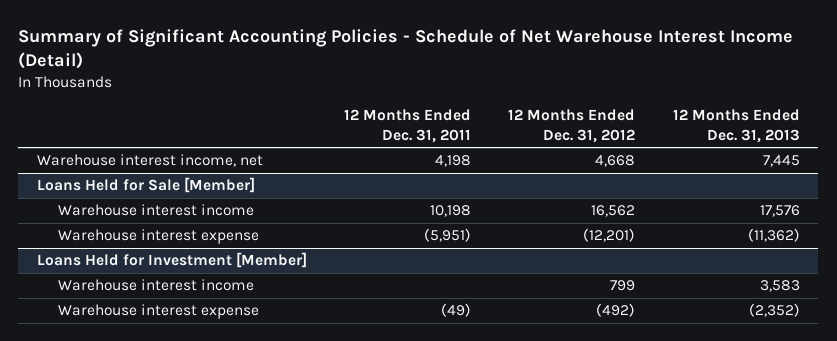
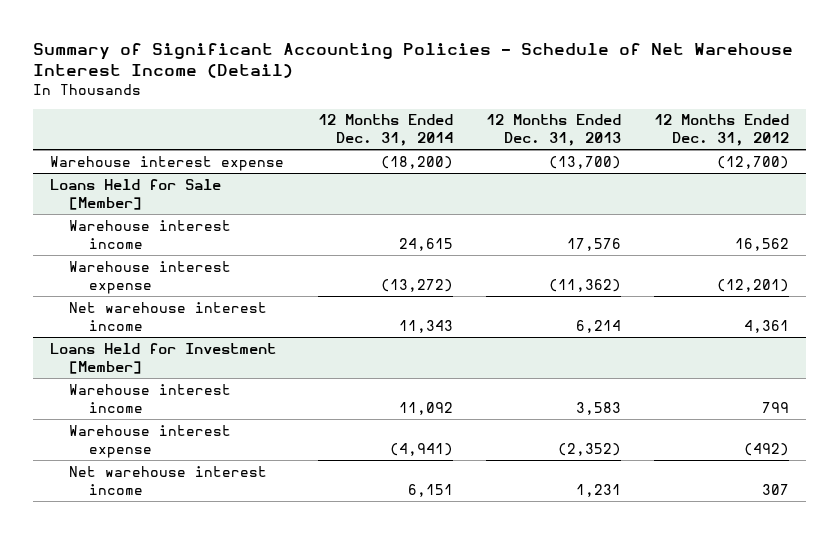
[344,109,472,144] 12 Months Ended Dec. 31, 2011 -> none
none -> [317,114,453,147] 12 Months Ended Dec. 31, 2014
[36,154,263,168] Warehouse interest income, net -> none
none -> [50,155,285,171] Warehouse interest expense
none -> [69,301,268,331] Net warehouse interest income
none -> [69,465,268,495] Net warehouse interest income

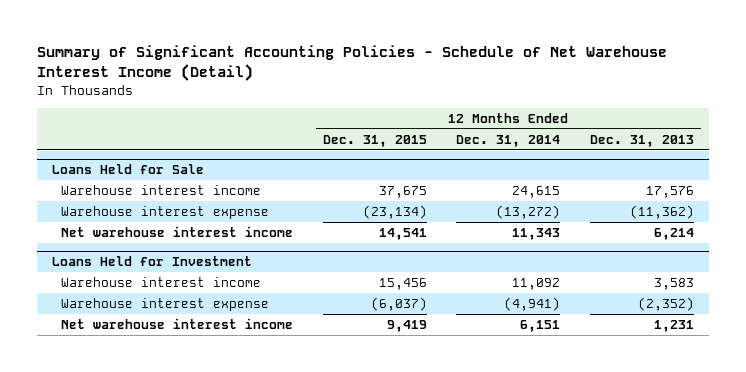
[654,114,790,147] 12 Months Ended Dec. 31, 2012 -> none
none -> [322,134,427,147] Dec. 31, 2015
[50,155,285,171] Warehouse interest expense -> none
[50,178,222,210] Loans Held for Sale [Member] -> [51,164,204,175] Loans Held for Sale
[50,342,277,374] Loans Held for Investment [Member] -> [51,256,252,267] Loans Held for Investment

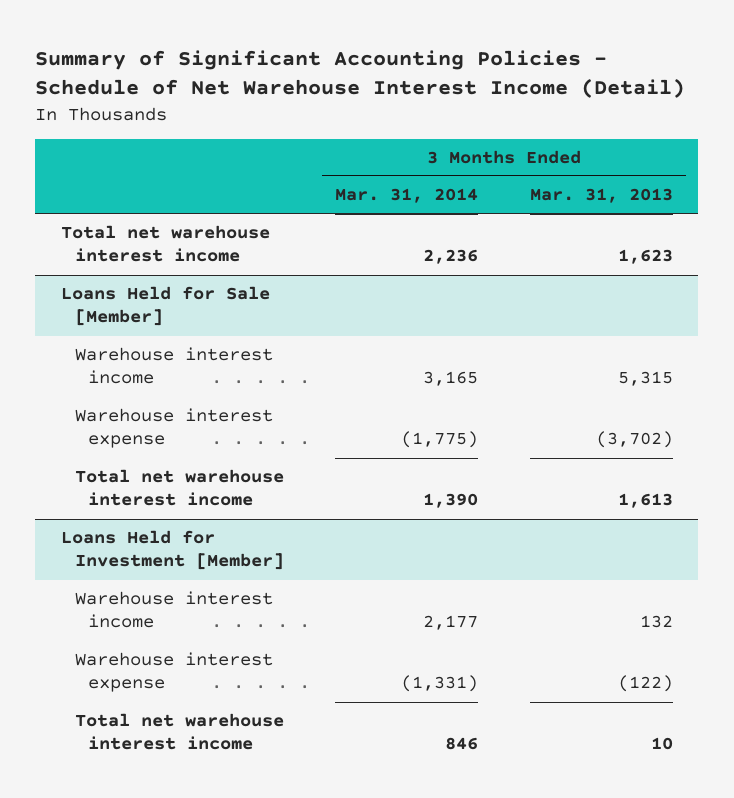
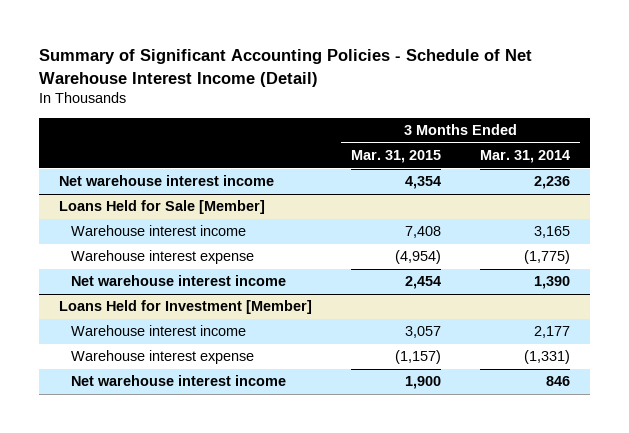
[529,188,673,204] Mar. 31, 2013 -> none
none -> [350,150,441,164] Mar. 31, 2015
[61,225,271,263] Total net warehouse interest income -> [58,175,274,187] Net warehouse interest income
[74,469,284,507] Total net warehouse interest income -> [71,275,287,287] Net warehouse interest income
[74,713,284,751] Total net warehouse interest income -> [71,375,287,387] Net warehouse interest income

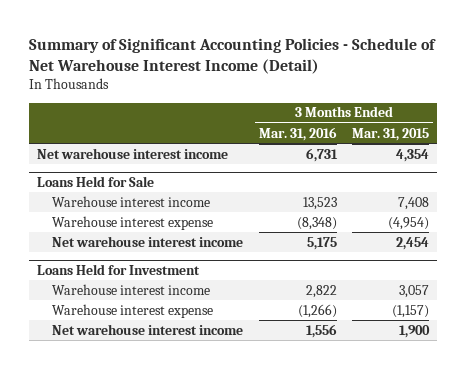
[480,150,571,164] Mar. 31, 2014 -> none
none -> [258,126,337,141] Mar. 31, 2016
[58,200,265,215] Loans Held for Sale [Member] -> [37,175,155,187] Loans Held for Sale
[58,300,312,315] Loans Held for Investment [Member] -> [37,263,201,275] Loans Held for Investment

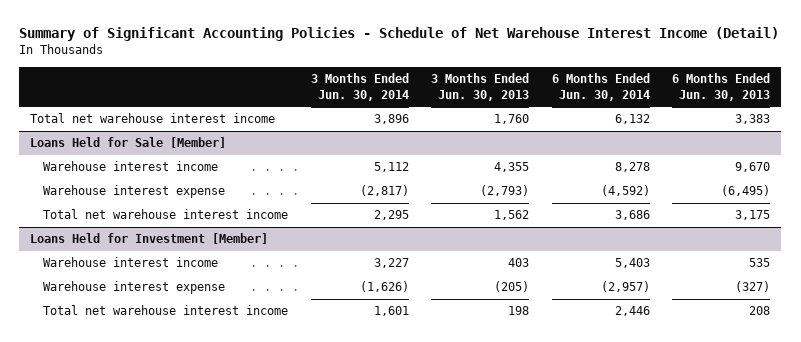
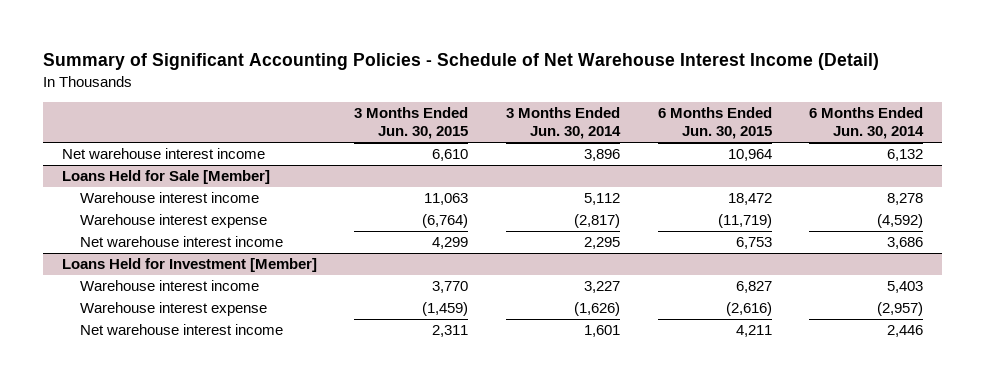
[431,72,530,101] 3 Months Ended Jun. 30, 2013 -> none
[672,72,771,101] 6 Months Ended Jun. 30, 2013 -> none
none -> [354,106,469,140] 3 Months Ended Jun. 30, 2015
none -> [657,106,772,140] 6 Months Ended Jun. 30, 2015
[30,113,276,124] Total net warehouse interest income -> [61,148,265,160] Net warehouse interest income
[43,209,289,220] Total net warehouse interest income -> [80,236,284,248] Net warehouse interest income
[43,305,289,316] Total net warehouse interest income -> [80,324,284,336] Net warehouse interest income

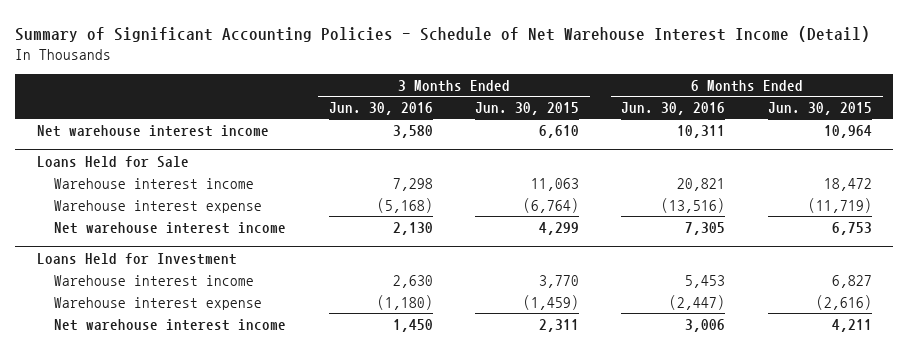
[506,106,622,140] 3 Months Ended Jun. 30, 2014 -> none
[809,106,925,140] 6 Months Ended Jun. 30, 2014 -> none
none -> [328,102,433,116] Jun. 30, 2016
none -> [621,102,726,116] Jun. 30, 2016
[61,170,270,185] Loans Held for Sale [Member] -> [36,155,189,168] Loans Held for Sale
[61,258,317,273] Loans Held for Investment [Member] -> [36,252,237,265] Loans Held for Investment

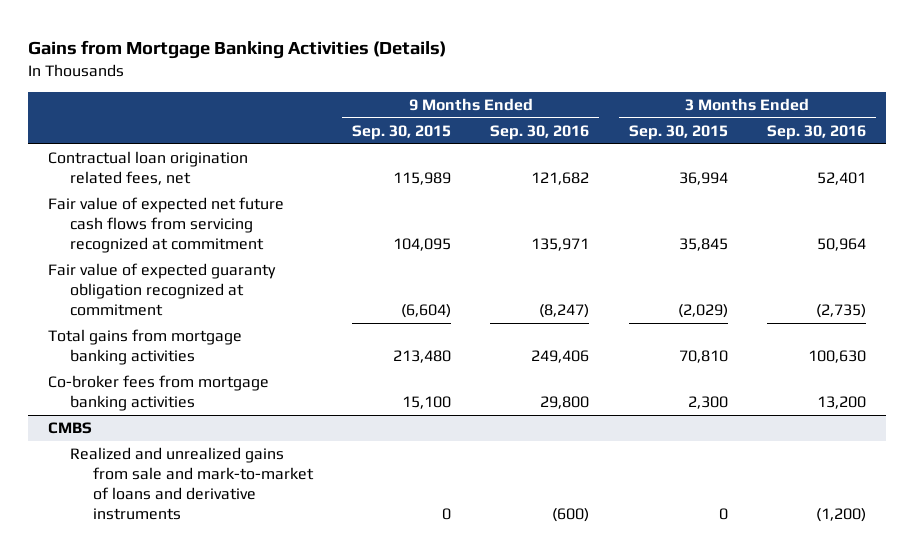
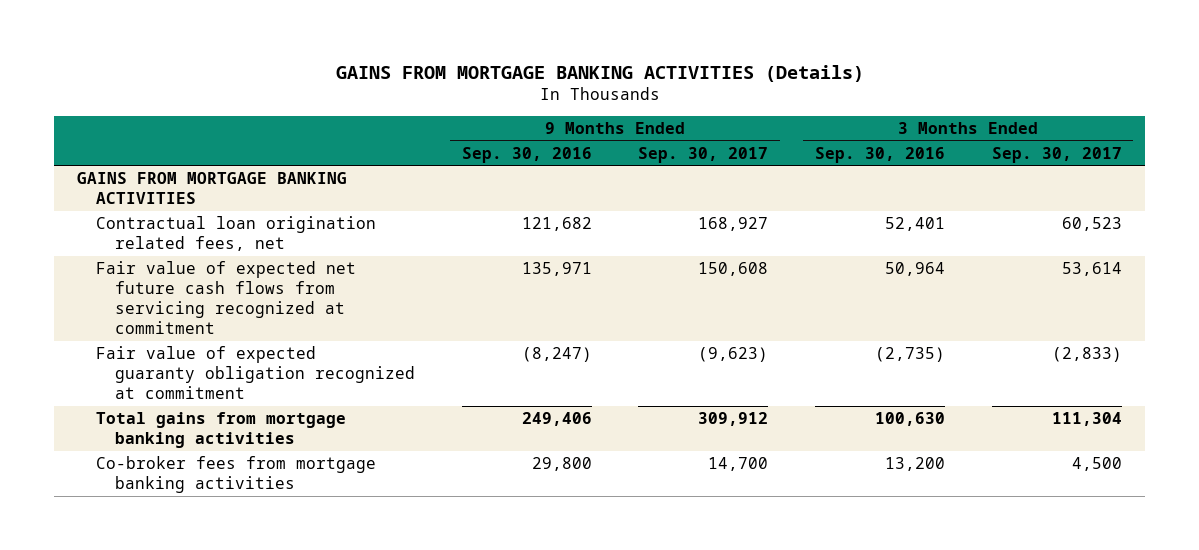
[28,39,447,59] Gains from Mortgage Banking Activities (Details) -> [335,64,864,82] GAINS FROM MORTGAGE BANKING ACTIVITIES (Details)
[352,124,452,140] Sep. 30, 2015 -> none
[628,124,728,140] Sep. 30, 2015 -> none
none -> [638,146,769,163] Sep. 30, 2017
none -> [991,146,1122,163] Sep. 30, 2017
none -> [77,172,348,205] GAINS FROM MORTGAGE BANKING ACTIVITIES
[48,422,93,435] CMBS -> none
[70,447,314,521] Realized and unrealized gains from sale and mark-to-market of loans and derivative instruments -> none

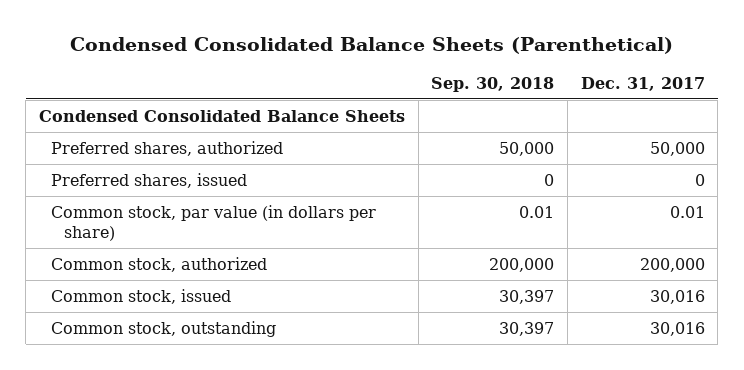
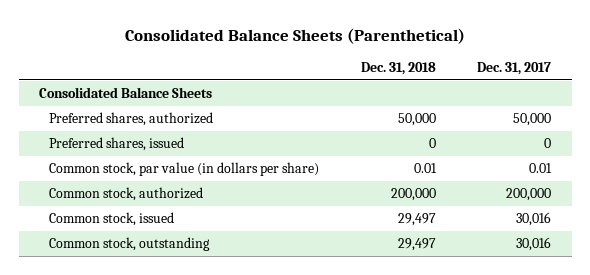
[69,36,673,54] Condensed Consolidated Balance Sheets (Parenthetical) -> [125,27,466,44] Consolidated Balance Sheets (Parenthetical)
[431,76,555,92] Sep. 30, 2018 -> none
none -> [360,62,436,76] Dec. 31, 2018
[39,109,406,122] Condensed Consolidated Balance Sheets -> [39,87,213,99] Consolidated Balance Sheets

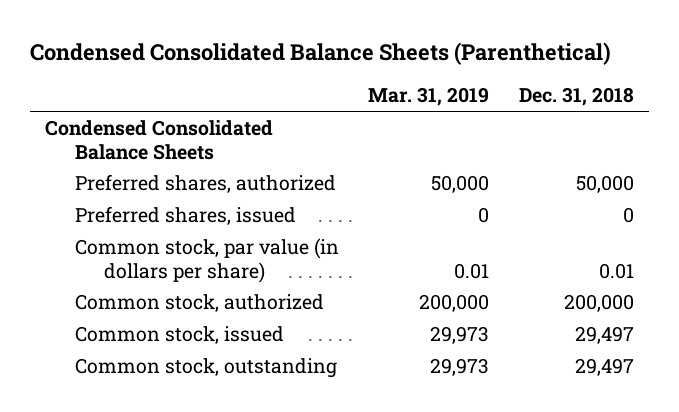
[125,27,466,44] Consolidated Balance Sheets (Parenthetical) -> [30,42,612,66] Condensed Consolidated Balance Sheets (Parenthetical)
[476,62,551,76] Dec. 31, 2017 -> none
none -> [368,87,490,107] Mar. 31, 2019
[39,87,213,99] Consolidated Balance Sheets -> [45,119,274,160] Condensed Consolidated Balance Sheets

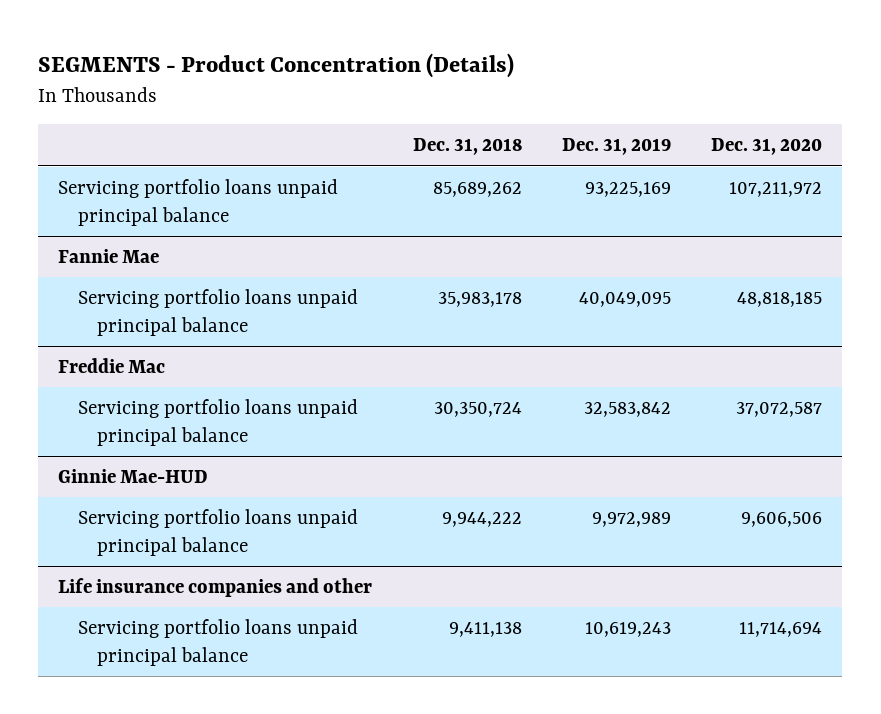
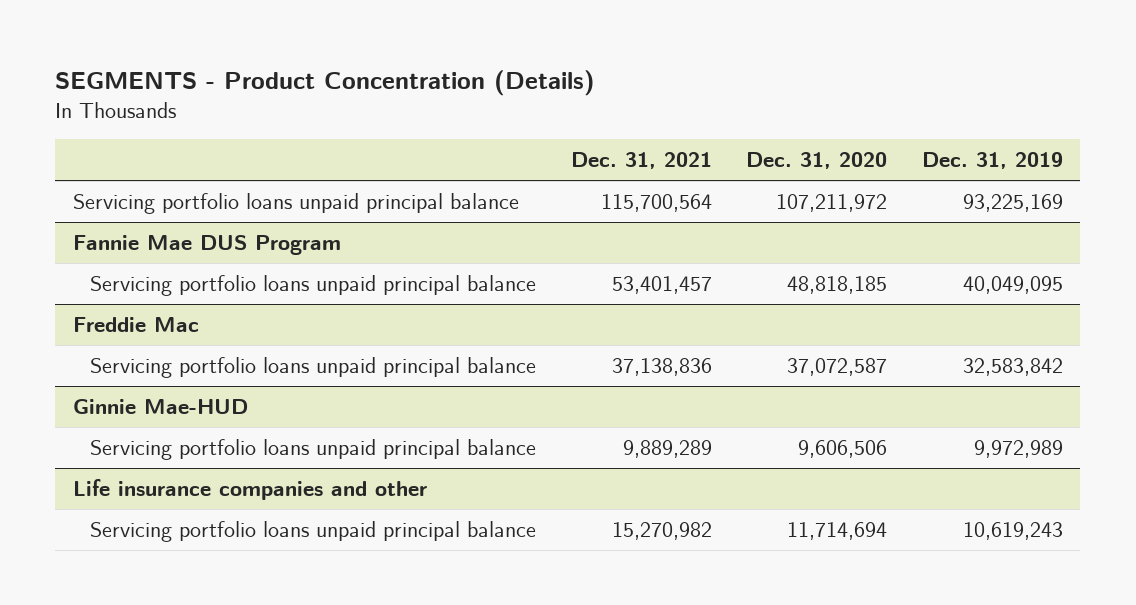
[412,138,522,156] Dec. 31, 2018 -> none
none -> [570,152,712,170] Dec. 31, 2021
[58,248,160,263] Fannie Mae -> [72,235,341,256] Fannie Mae DUS Program

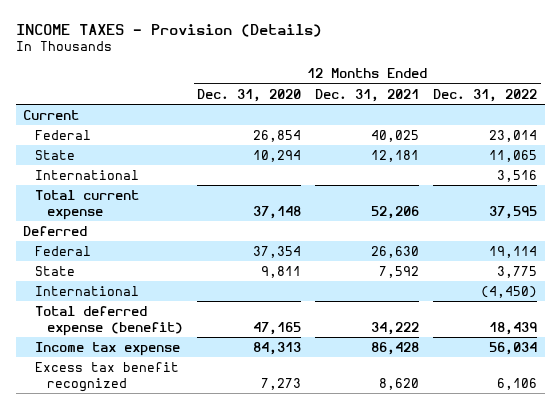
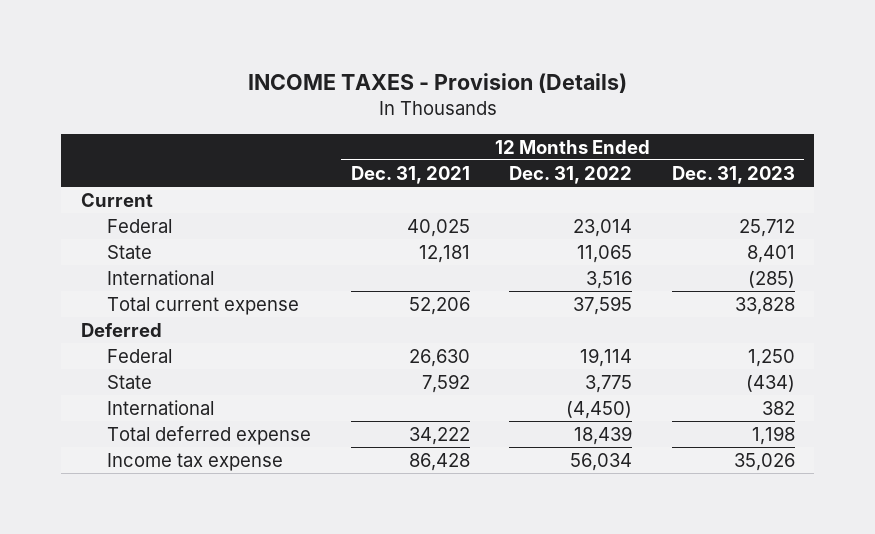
[197,88,302,102] Dec. 31, 2020 -> none
none -> [671,165,795,184] Dec. 31, 2023
[34,305,184,336] Total deferred expense (benefit) -> [107,425,312,445] Total deferred expense
[34,361,179,392] Excess tax benefit recognized -> none

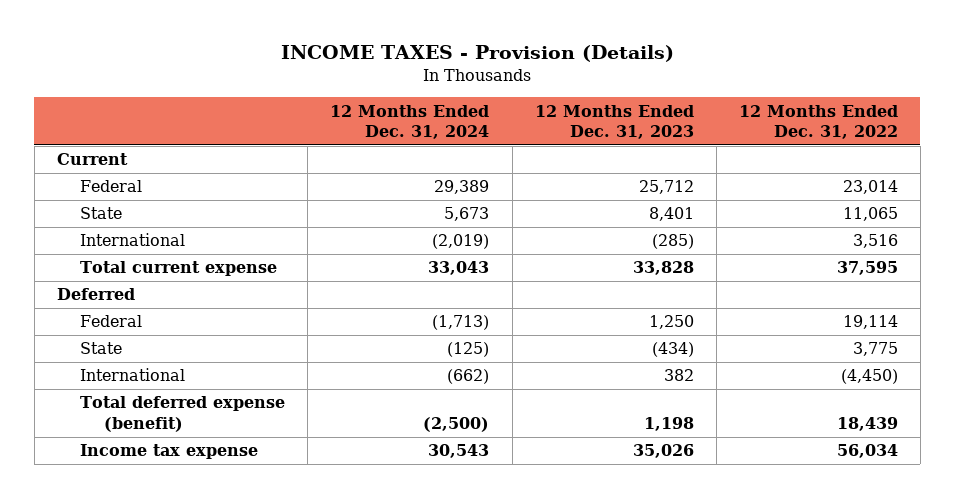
[350,165,470,184] Dec. 31, 2021 -> none
none -> [330,104,490,140] 12 Months Ended Dec. 31, 2024
[107,425,312,445] Total deferred expense -> [80,396,286,432] Total deferred expense (benefit)

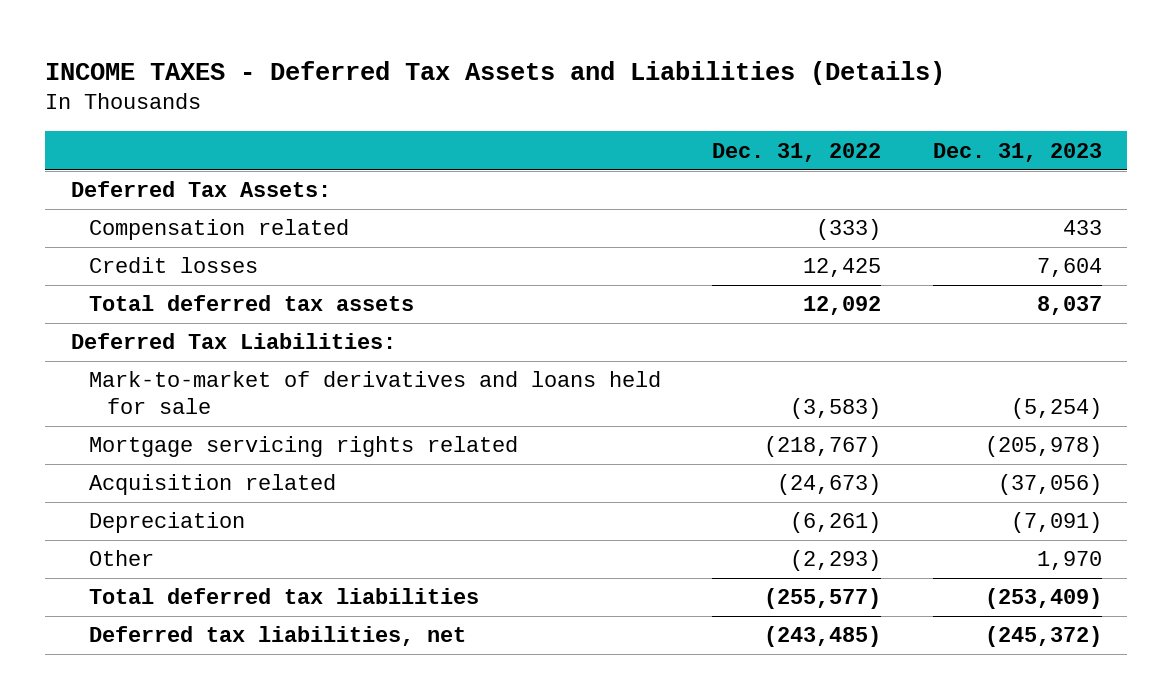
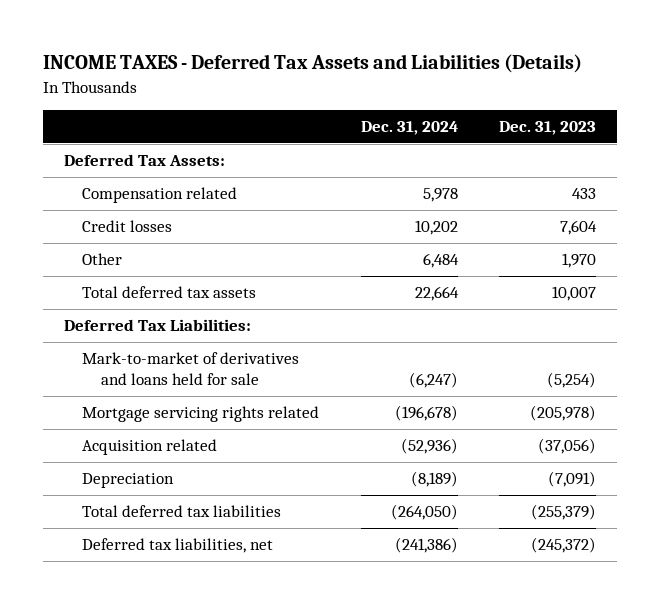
[712,142,882,162] Dec. 31, 2022 -> none
none -> [360,121,458,136] Dec. 31, 2024
[88,550,154,567] Other -> [82,253,123,266] Other
[1036,296,1102,316] 8,037 -> [552,286,597,302] 10,007
[984,588,1102,610] (253,409) -> [531,504,597,521] (255,379)

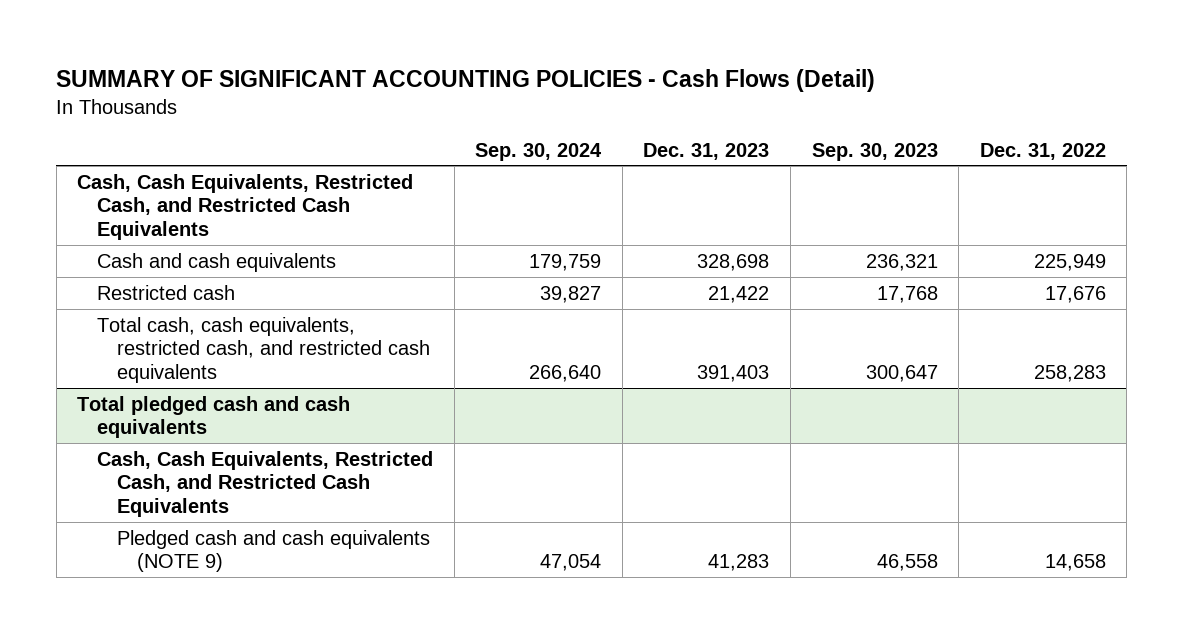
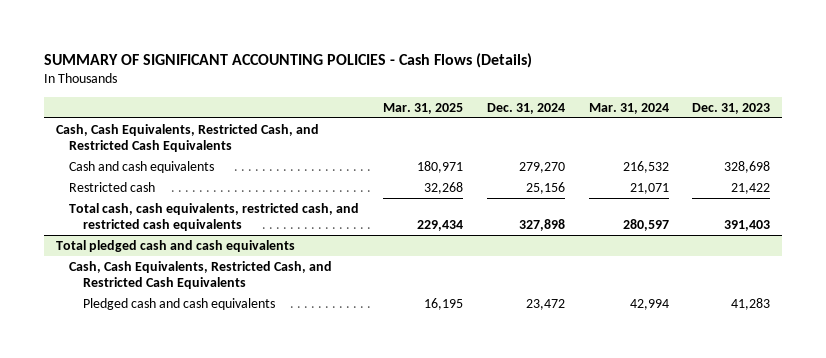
[56,69,876,93] SUMMARY OF SIGNIFICANT ACCOUNTING POLICIES - Cash Flows (Detail) -> [43,52,532,68] SUMMARY OF SIGNIFICANT ACCOUNTING POLICIES - Cash Flows (Details)
[475,142,603,161] Sep. 30, 2024 -> none
[811,142,938,161] Sep. 30, 2023 -> none
[979,142,1106,160] Dec. 31, 2022 -> none
none -> [383,102,464,114] Mar. 31, 2025
none -> [486,102,565,114] Dec. 31, 2024
none -> [588,102,669,114] Mar. 31, 2024
[116,529,430,573] Pledged cash and cash equivalents (NOTE 9) -> [82,297,275,310] Pledged cash and cash equivalents

